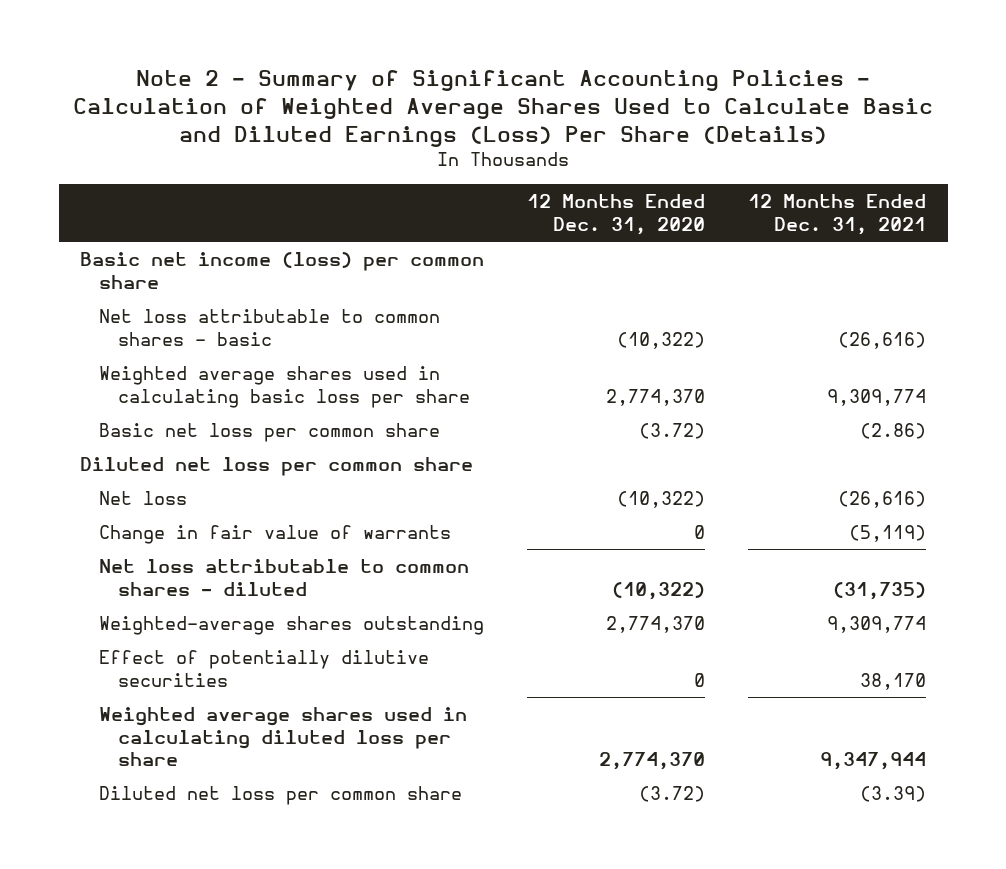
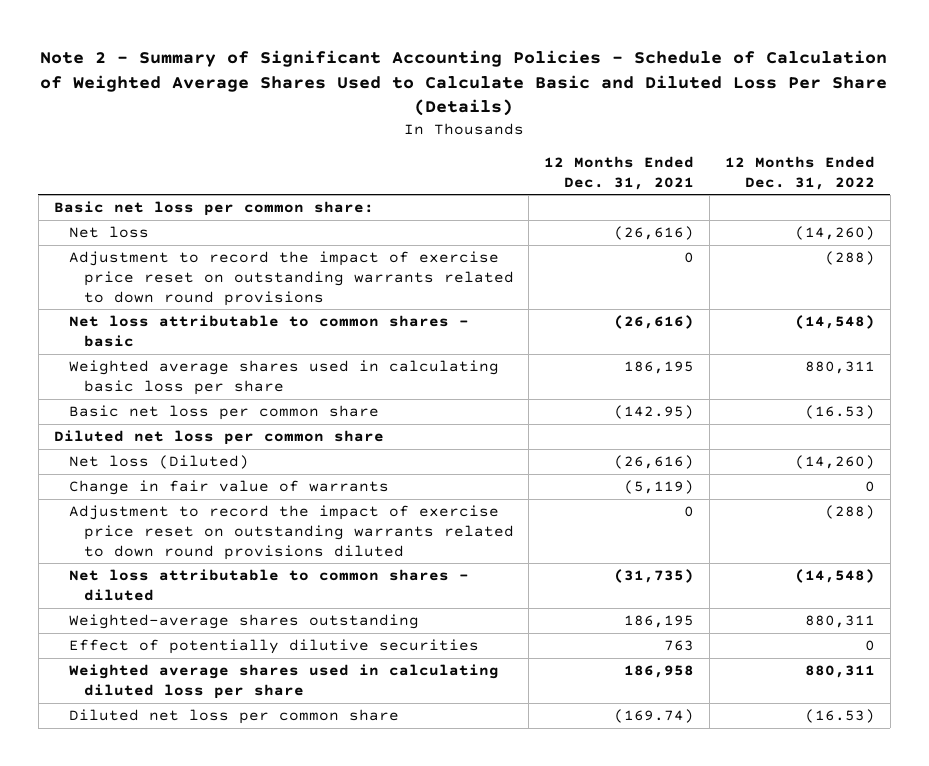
[73,70,934,148] Note 2 - Summary of Significant Accounting Policies - Calculation of Weighted Average Shares Used to Calculate Basic and Diluted Earnings (Loss) Per Share (Details) -> [40,49,888,117] Note 2 - Summary of Significant Accounting Policies - Schedule of Calculation of Weighted Average Shares Used to Calculate Basic and Diluted Loss Per Share (Details)
[527,194,706,235] 12 Months Ended Dec. 31, 2020 -> none
none -> [724,155,875,190] 12 Months Ended Dec. 31, 2022
[80,251,485,289] Basic net income (loss) per common share -> [53,201,374,217] Basic net loss per common share:
[99,490,188,505] Net loss -> [68,226,149,239] Net loss
none -> [68,251,514,306] Adjustment to record the impact of exercise price reset on outstanding warrants related to down round provisions
[827,388,927,406] 9,309,774 -> [624,361,695,375] 186,195
[860,422,927,439] (2.86) -> [614,405,695,420] (142.95)
none -> [68,455,249,470] Net loss (Diluted)
none -> [68,505,514,560] Adjustment to record the impact of exercise price reset on outstanding warrants related to down round provisions diluted
[827,615,927,633] 9,309,774 -> [624,615,695,629] 186,195
[860,672,927,690] 38,170 -> [664,640,695,652] 763
[820,752,927,771] 9,347,944 -> [624,665,695,679] 186,958
[860,785,927,802] (3.39) -> [614,709,695,724] (169.74)

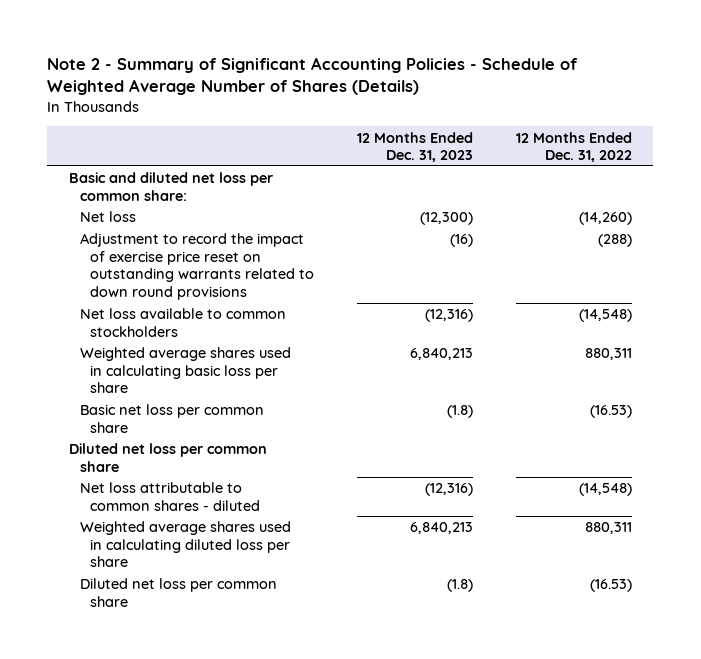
[40,49,888,117] Note 2 - Summary of Significant Accounting Policies - Schedule of Calculation of Weighted Average Shares Used to Calculate Basic and Diluted Loss Per Share (Details) -> [47,56,579,96] Note 2 - Summary of Significant Accounting Policies - Schedule of Weighted Average Number of Shares (Details)
[544,155,695,190] 12 Months Ended Dec. 31, 2021 -> none
none -> [357,131,474,163] 12 Months Ended Dec. 31, 2023
[53,201,374,217] Basic net loss per common share: -> [68,172,273,201] Basic and diluted net loss per common share:
[68,315,469,347] Net loss attributable to common shares - basic -> [79,308,286,337] Net loss available to common stockholders
[68,455,249,470] Net loss (Diluted) -> none
[68,480,389,496] Change in fair value of warrants -> none
[68,505,514,560] Adjustment to record the impact of exercise price reset on outstanding warrants related to down round provisions diluted -> none
[68,614,419,630] Weighted-average shares outstanding -> none
[68,639,479,655] Effect of potentially dilutive securities -> none

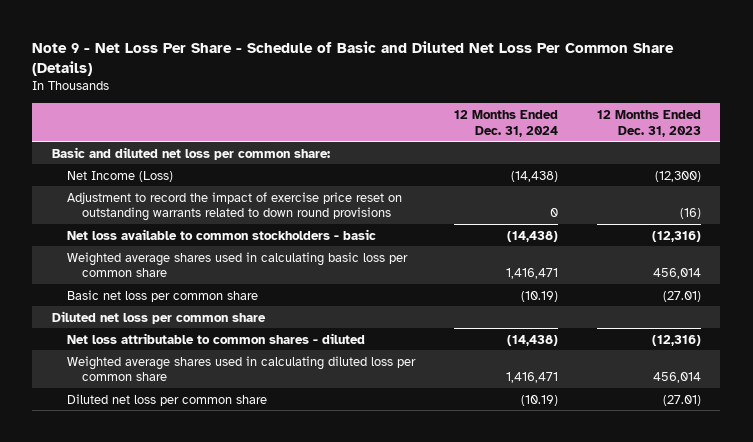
[47,56,579,96] Note 2 - Summary of Significant Accounting Policies - Schedule of Weighted Average Number of Shares (Details) -> [32,40,675,76] Note 9 - Net Loss Per Share - Schedule of Basic and Diluted Net Loss Per Common Share (Details)
[515,131,632,163] 12 Months Ended Dec. 31, 2022 -> none
none -> [453,109,558,137] 12 Months Ended Dec. 31, 2024
[79,211,136,223] Net loss -> [67,170,174,182] Net Income (Loss)
[79,308,286,337] Net loss available to common stockholders -> [67,228,377,240] Net loss available to common stockholders - basic
[79,347,291,394] Weighted average shares used in calculating basic loss per share -> [67,251,409,278] Weighted average shares used in calculating basic loss per common share
[410,348,474,361] 6,840,213 -> [652,268,701,280] 456,014
[447,405,474,419] (1.8) -> [662,290,701,302] (27.01)
[79,521,291,568] Weighted average shares used in calculating diluted loss per share -> [67,355,417,382] Weighted average shares used in calculating diluted loss per common share
[410,522,474,535] 6,840,213 -> [652,372,701,384] 456,014
[447,579,474,593] (1.8) -> [662,394,701,406] (27.01)

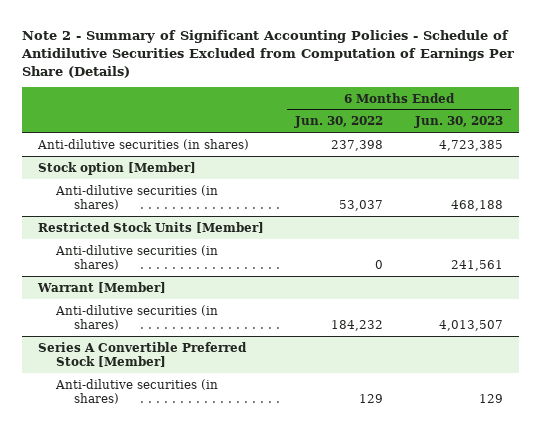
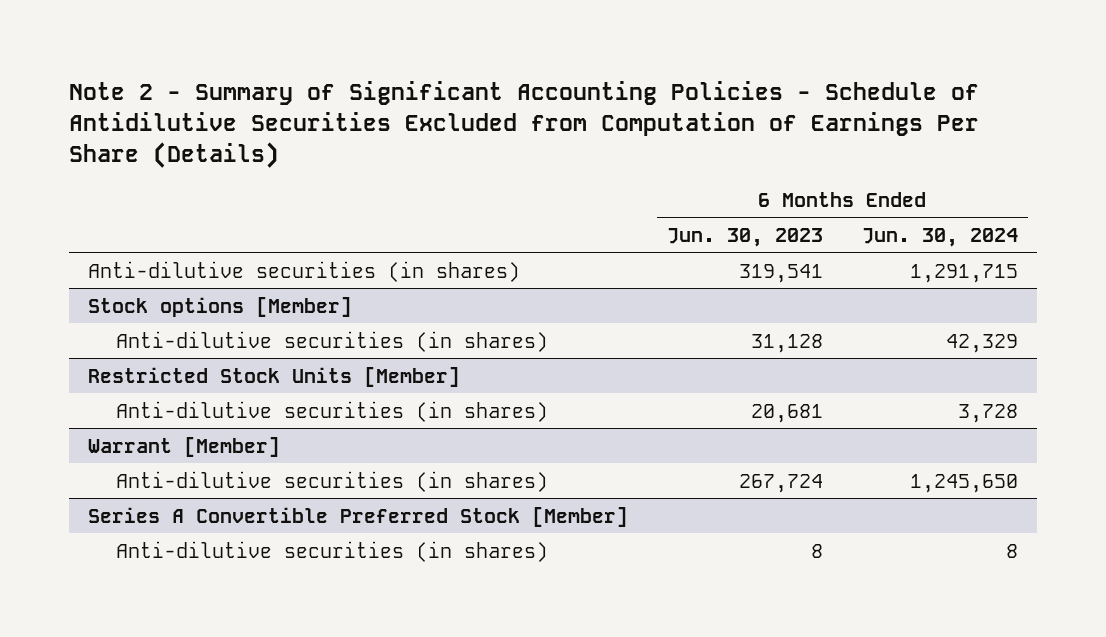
[294,116,384,129] Jun. 30, 2022 -> none
none -> [861,227,1018,247] Jun. 30, 2024
[438,139,503,151] 4,723,385 -> [739,263,824,283] 319,541
[37,161,196,175] Stock option [Member] -> [88,296,353,317] Stock options [Member]
[450,200,503,212] 468,188 -> [751,333,824,353] 31,128
[450,260,503,272] 241,561 -> [751,403,824,423] 20,681
[438,320,503,332] 4,013,507 -> [739,473,824,493] 267,724
[478,394,503,404] 129 -> [811,543,824,558] 8

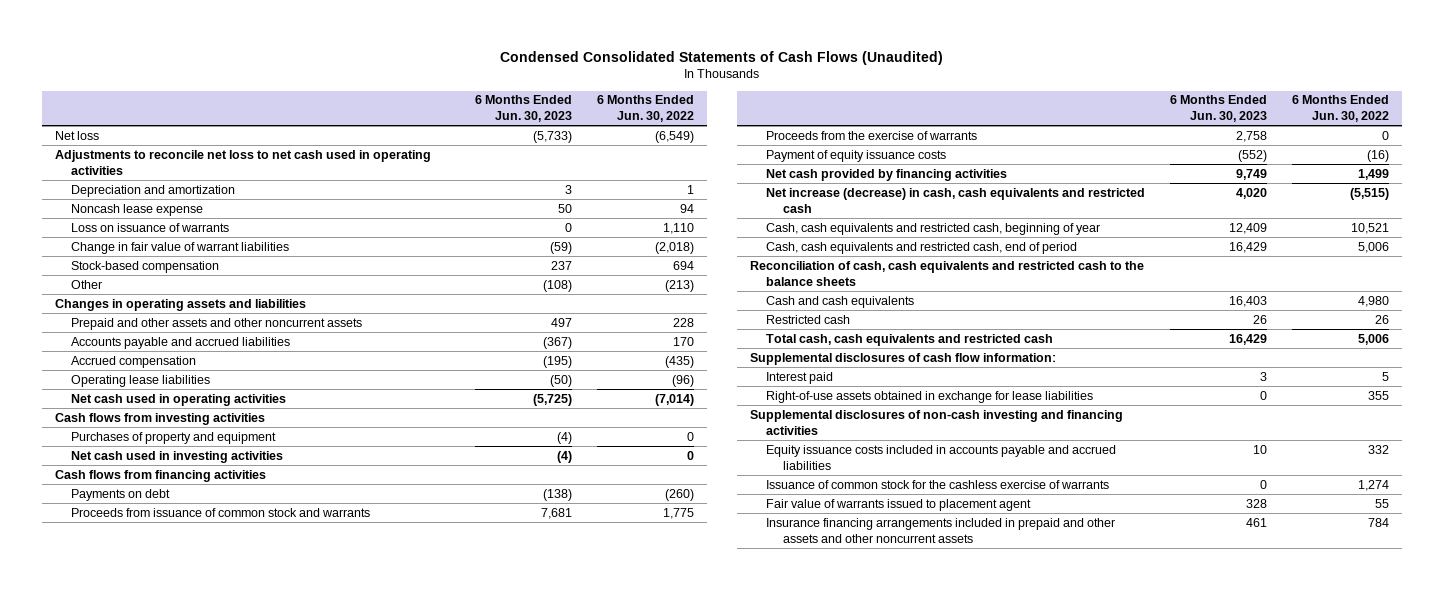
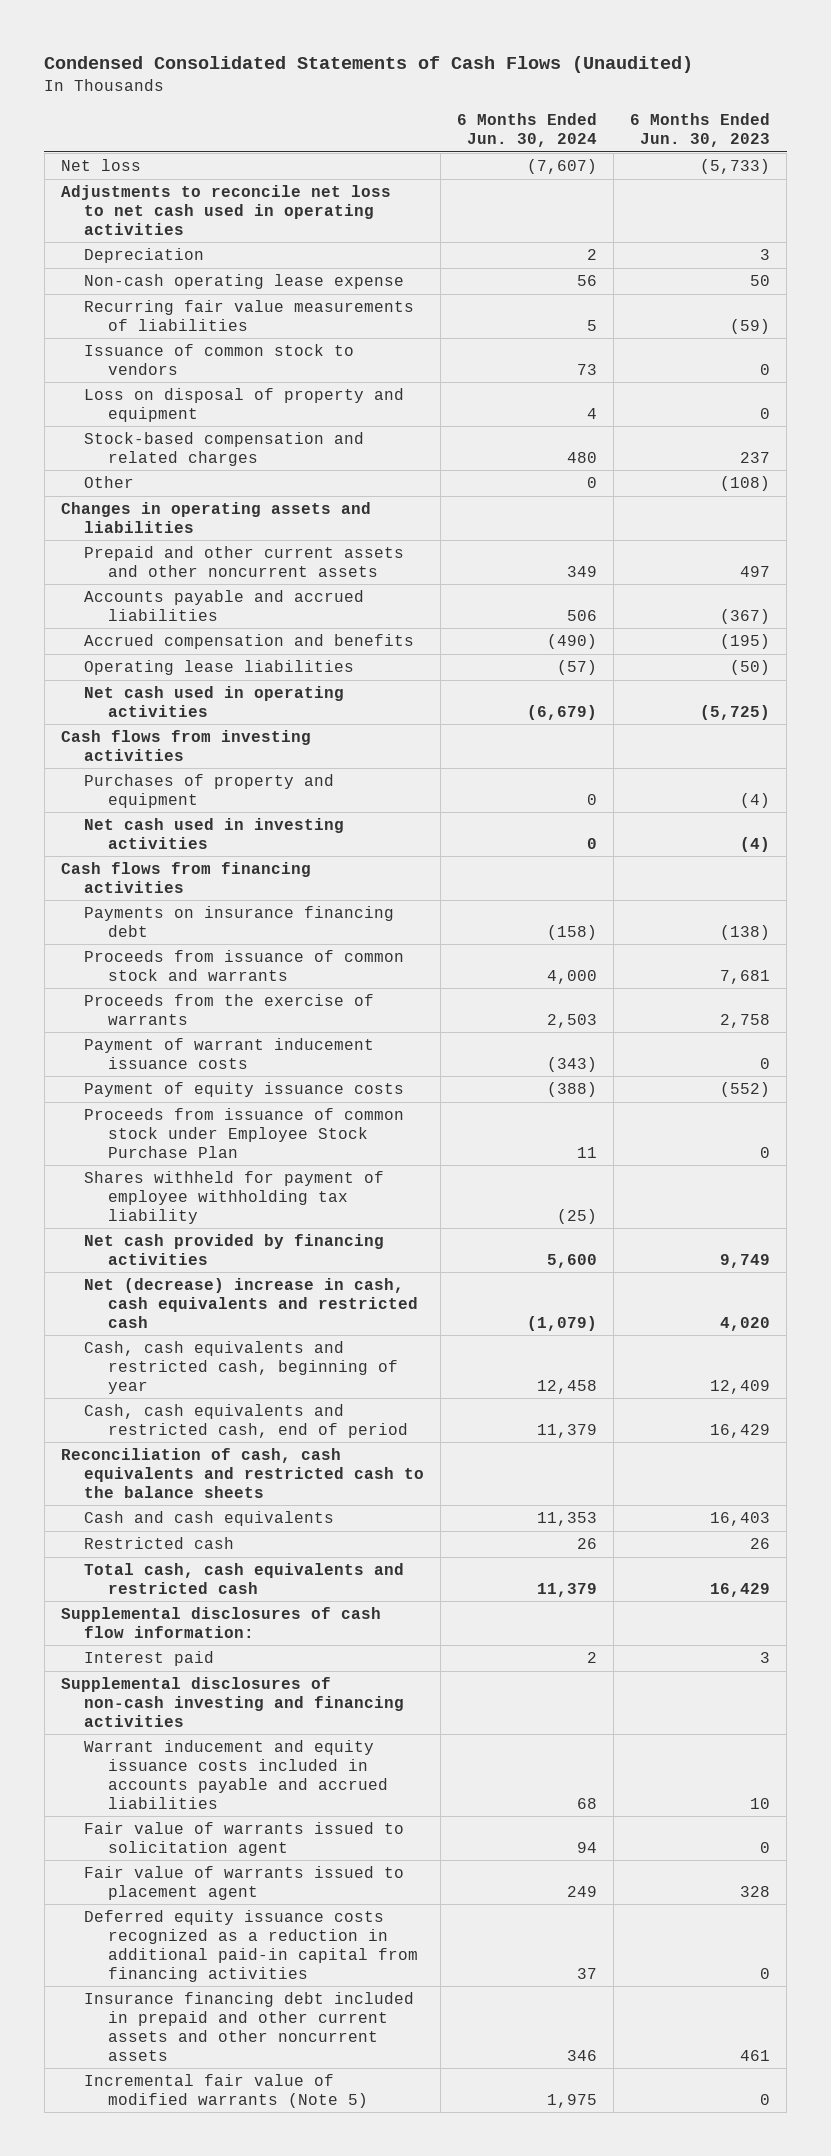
[597,95,695,123] 6 Months Ended Jun. 30, 2022 -> none
none -> [457,113,598,148] 6 Months Ended Jun. 30, 2024
[71,184,236,197] Depreciation and amortization -> none
[71,203,204,216] Noncash lease expense -> none
[71,222,230,232] Loss on issuance of warrants -> none
[71,241,290,254] Change in fair value of warrant liabilities -> none
none -> [84,248,205,264] Depreciation
none -> [84,274,405,290] Non-cash operating lease expense
none -> [84,300,415,332] Recurring fair value measurements of liabilities
none -> [84,344,355,376] Issuance of common stock to vendors
none -> [84,388,405,423] Loss on disposal of property and equipment
[71,260,220,273] Stock-based compensation -> [84,432,365,467] Stock-based compensation and related charges
[71,317,363,330] Prepaid and other assets and other noncurrent assets -> [84,546,405,578] Prepaid and other current assets and other noncurrent assets
[71,355,197,368] Accrued compensation -> [84,634,415,650] Accrued compensation and benefits
[71,488,171,501] Payments on debt -> [84,906,395,938] Payments on insurance financing debt
none -> [84,1038,375,1070] Payment of warrant inducement issuance costs
none -> [84,1108,405,1159] Proceeds from issuance of common stock under Employee Stock Purchase Plan
none -> [84,1171,385,1225] Shares withheld for payment of employee withholding tax liability
[766,187,1146,213] Net increase (decrease) in cash, cash equivalents and restricted cash -> [84,1278,419,1329] Net (decrease) increase in cash, cash equivalents and restricted cash
[766,390,1094,403] Right-of-use assets obtained in exchange for lease liabilities -> none
[766,479,1110,489] Issuance of common stock for the cashless exercise of warrants -> none
[766,444,1117,470] Equity issuance costs included in accounts payable and accrued liabilities -> [84,1740,389,1809] Warrant inducement and equity issuance costs included in accounts payable and accrued liabilities
none -> [84,1822,405,1857] Fair value of warrants issued to solicitation agent
none -> [84,1910,419,1982] Deferred equity issuance costs recognized as a reduction in additional paid-in capital from financing activities
[766,517,1116,543] Insurance financing arrangements included in prepaid and other assets and other noncurrent assets -> [84,1992,415,2061] Insurance financing debt included in prepaid and other current assets and other noncurrent assets
none -> [84,2074,369,2109] Incremental fair value of modified warrants (Note 5)

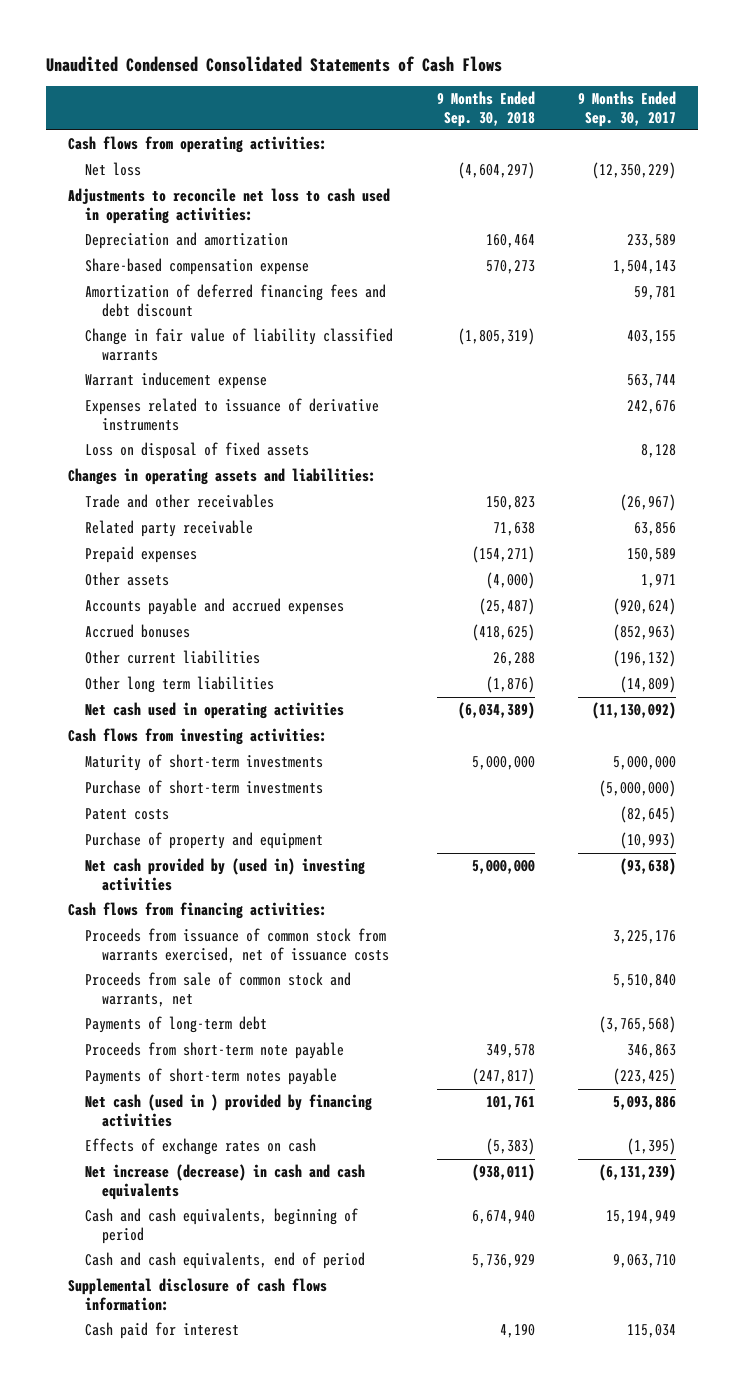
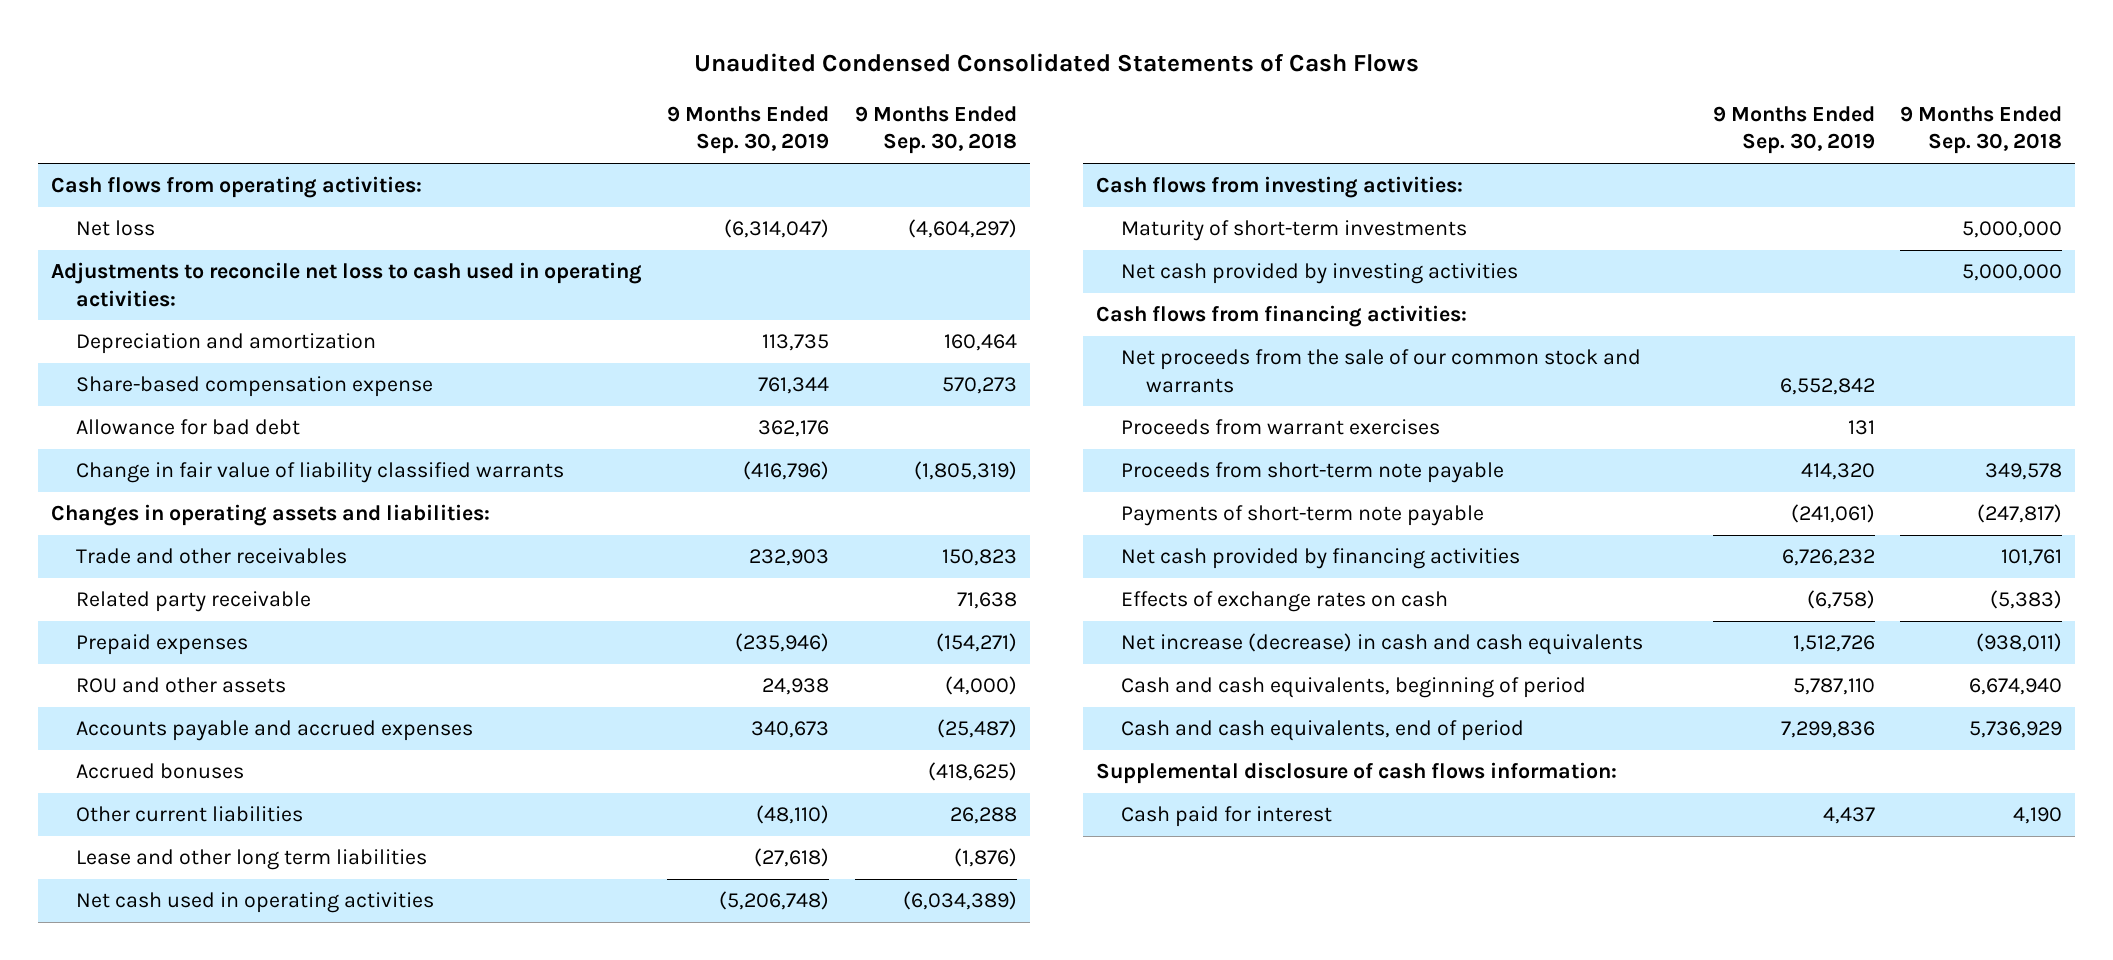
[578,91,677,127] 9 Months Ended Sep. 30, 2017 -> none
none -> [667,106,830,155] 9 Months Ended Sep. 30, 2019
[84,284,386,317] Amortization of deferred financing fees and debt discount -> none
none -> [75,419,300,436] Allowance for bad debt
[84,372,267,390] Warrant inducement expense -> none
[84,398,379,431] Expenses related to issuance of derivative instruments -> none
[84,442,309,460] Loss on disposal of fixed assets -> none
[84,572,169,587] Other assets -> [75,677,286,694] ROU and other assets
[84,676,274,694] Other long term liabilities -> [75,849,427,871] Lease and other long term liabilities
[84,780,323,795] Purchase of short-term investments -> none
[84,808,169,821] Patent costs -> none
[84,832,323,850] Purchase of property and equipment -> none
[84,858,365,891] Net cash provided by (used in) investing activities -> [1121,263,1519,285] Net cash provided by investing activities
[84,928,389,963] Proceeds from issuance of common stock from warrants exercised, net of issuance costs -> none
[84,1016,267,1034] Payments of long-term debt -> none
[84,972,351,1007] Proceeds from sale of common stock and warrants, net -> [1121,349,1642,393] Net proceeds from the sale of our common stock and warrants
none -> [1121,419,1441,436] Proceeds from warrant exercises
[84,1068,337,1086] Payments of short-term notes payable -> [1121,505,1485,527] Payments of short-term note payable
[84,1094,372,1127] Net cash (used in ) provided by financing activities -> [1121,548,1521,570] Net cash provided by financing activities

